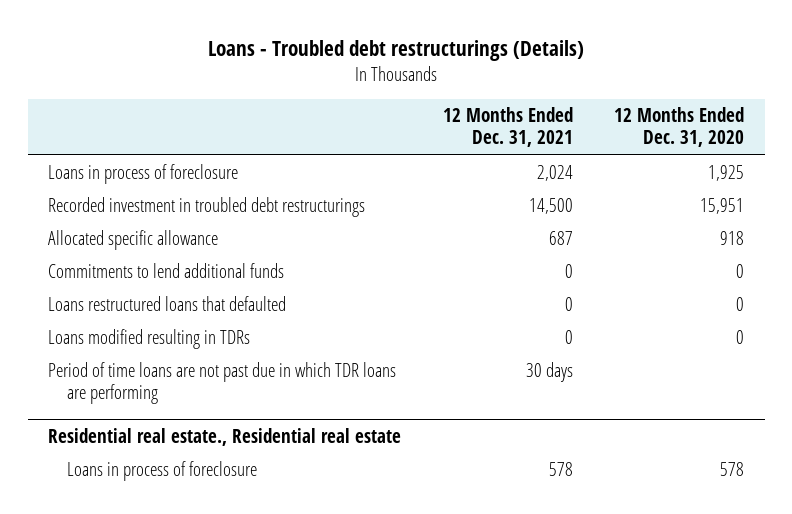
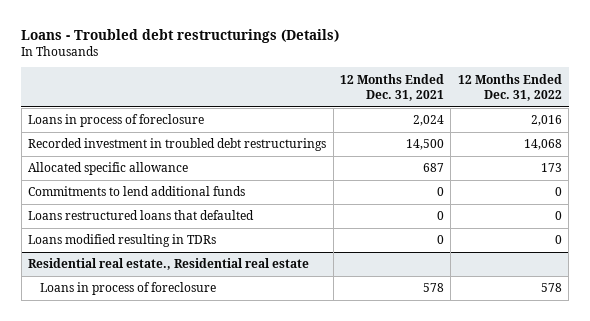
[613,107,744,148] 12 Months Ended Dec. 31, 2020 -> none
none -> [457,73,562,101] 12 Months Ended Dec. 31, 2022
[48,362,397,405] Period of time loans are not past due in which TDR loans are performing -> none

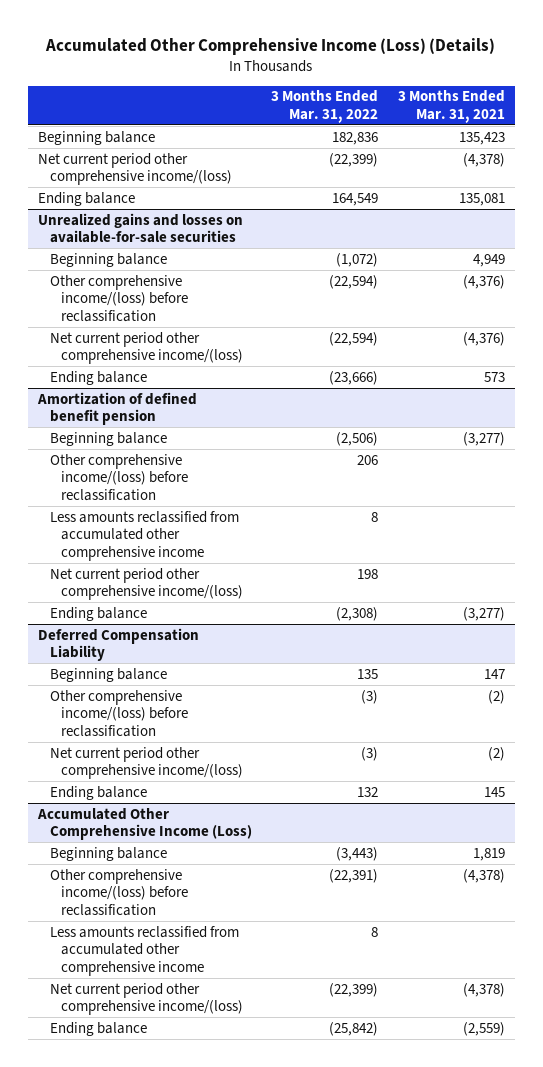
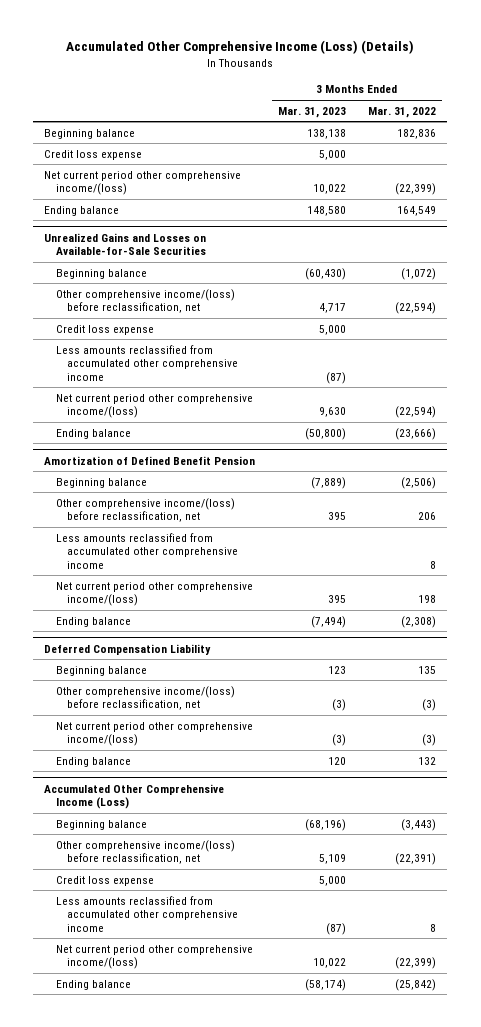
[398,90,506,124] 3 Months Ended Mar. 31, 2021 -> none
none -> [277,106,346,118] Mar. 31, 2023
none -> [44,149,143,160] Credit loss expense
[37,212,243,244] Unrealized gains and losses on available-for-sale securities -> [44,232,207,256] Unrealized Gains and Losses on Available-for-Sale Securities
[49,274,189,322] Other comprehensive income/(loss) before reclassification -> [55,288,235,314] Other comprehensive income/(loss) before reclassification, net
none -> [55,324,154,335] Credit loss expense
none -> [55,344,238,381] Less amounts reclassified from accumulated other comprehensive income
[36,391,197,426] Amortization of defined benefit pension -> [44,455,256,465] Amortization of Defined Benefit Pension
[49,453,189,501] Other comprehensive income/(loss) before reclassification -> [55,497,235,523] Other comprehensive income/(loss) before reclassification, net
[49,689,189,737] Other comprehensive income/(loss) before reclassification -> [55,685,235,711] Other comprehensive income/(loss) before reclassification, net
[49,868,189,916] Other comprehensive income/(loss) before reclassification -> [55,839,235,865] Other comprehensive income/(loss) before reclassification, net
none -> [55,875,154,886] Credit loss expense

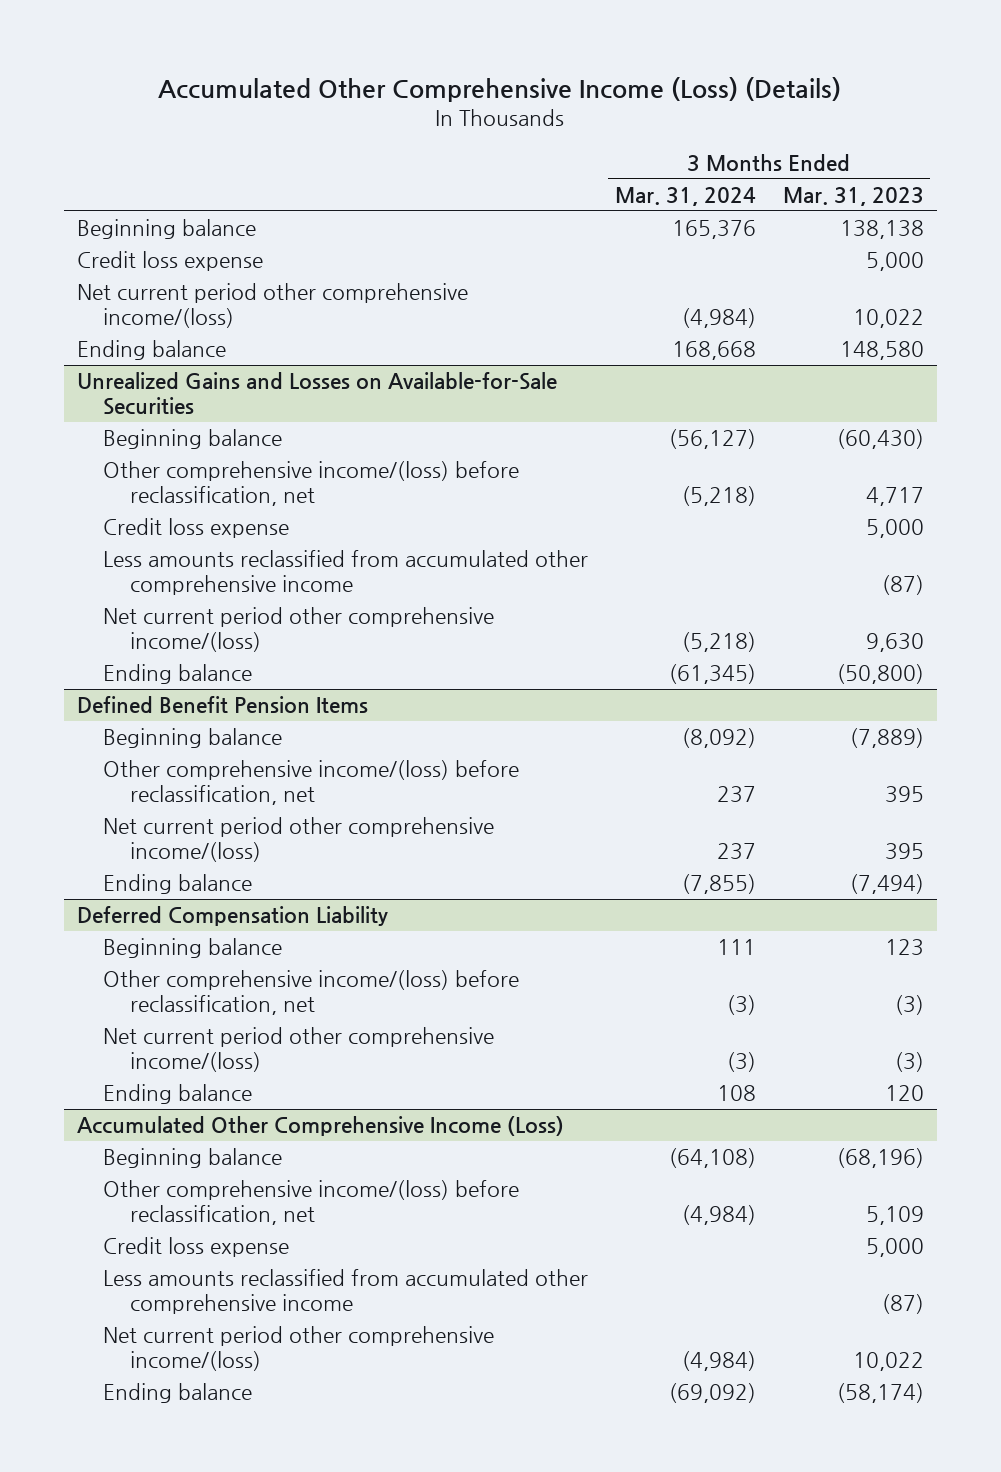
[368,106,437,118] Mar. 31, 2022 -> none
none -> [615,186,757,206] Mar. 31, 2024
[44,455,256,465] Amortization of Defined Benefit Pension -> [77,696,369,714] Defined Benefit Pension Items
[55,532,238,569] Less amounts reclassified from accumulated other comprehensive income -> none

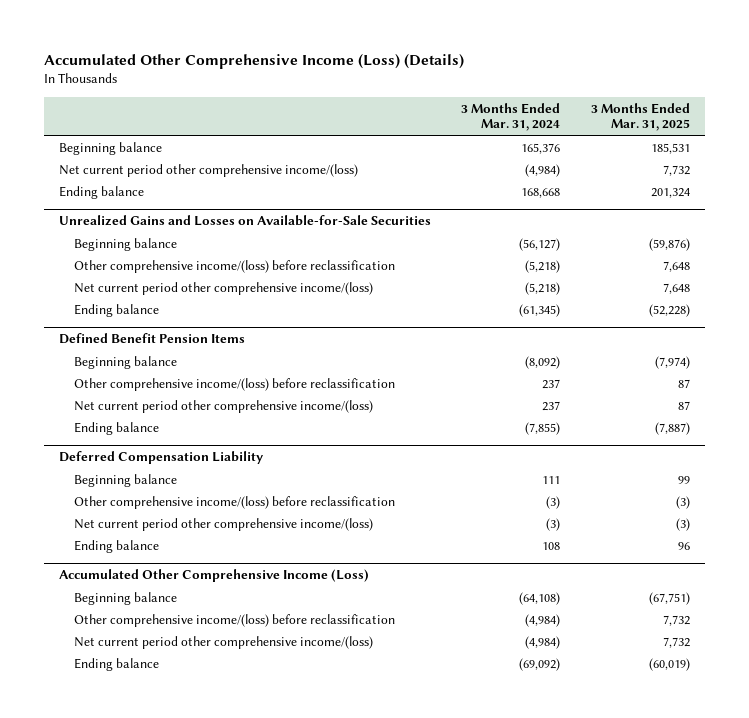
[782,186,924,206] Mar. 31, 2023 -> none
none -> [590,102,690,132] 3 Months Ended Mar. 31, 2025
[77,251,264,272] Credit loss expense -> none
[103,518,290,539] Credit loss expense -> none
[103,550,589,596] Less amounts reclassified from accumulated other comprehensive income -> none
[103,461,520,507] Other comprehensive income/(loss) before reclassification, net -> [73,259,395,273] Other comprehensive income/(loss) before reclassification
[103,760,520,806] Other comprehensive income/(loss) before reclassification, net -> [73,377,395,391] Other comprehensive income/(loss) before reclassification
[103,970,520,1016] Other comprehensive income/(loss) before reclassification, net -> [73,495,395,509] Other comprehensive income/(loss) before reclassification
[103,1237,290,1258] Credit loss expense -> none
[103,1269,589,1315] Less amounts reclassified from accumulated other comprehensive income -> none
[103,1180,520,1226] Other comprehensive income/(loss) before reclassification, net -> [73,613,395,627] Other comprehensive income/(loss) before reclassification

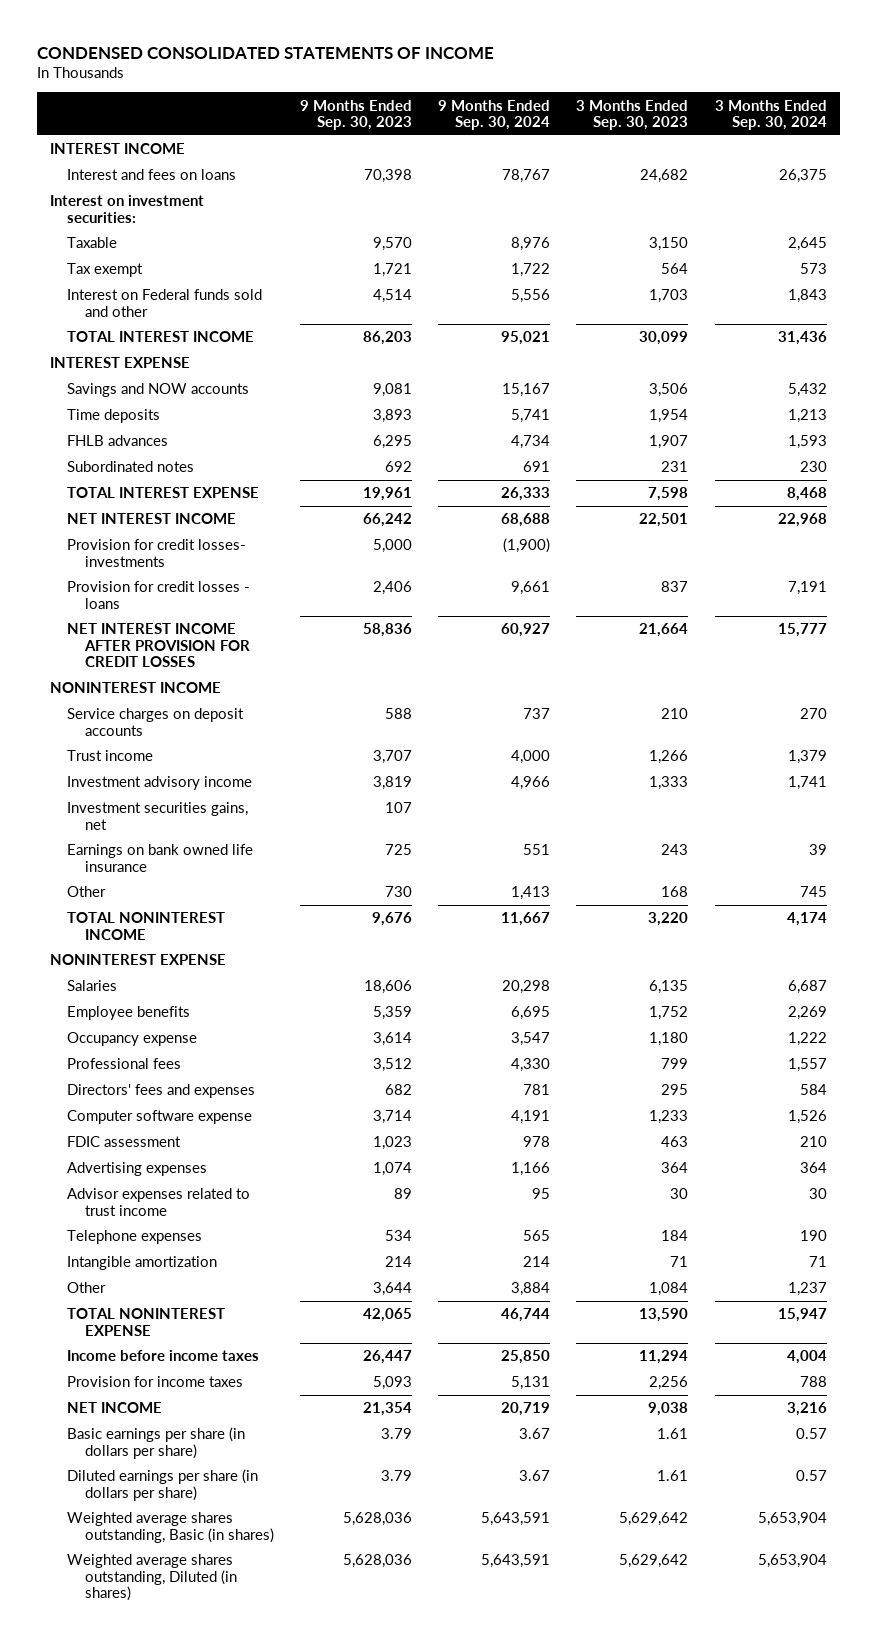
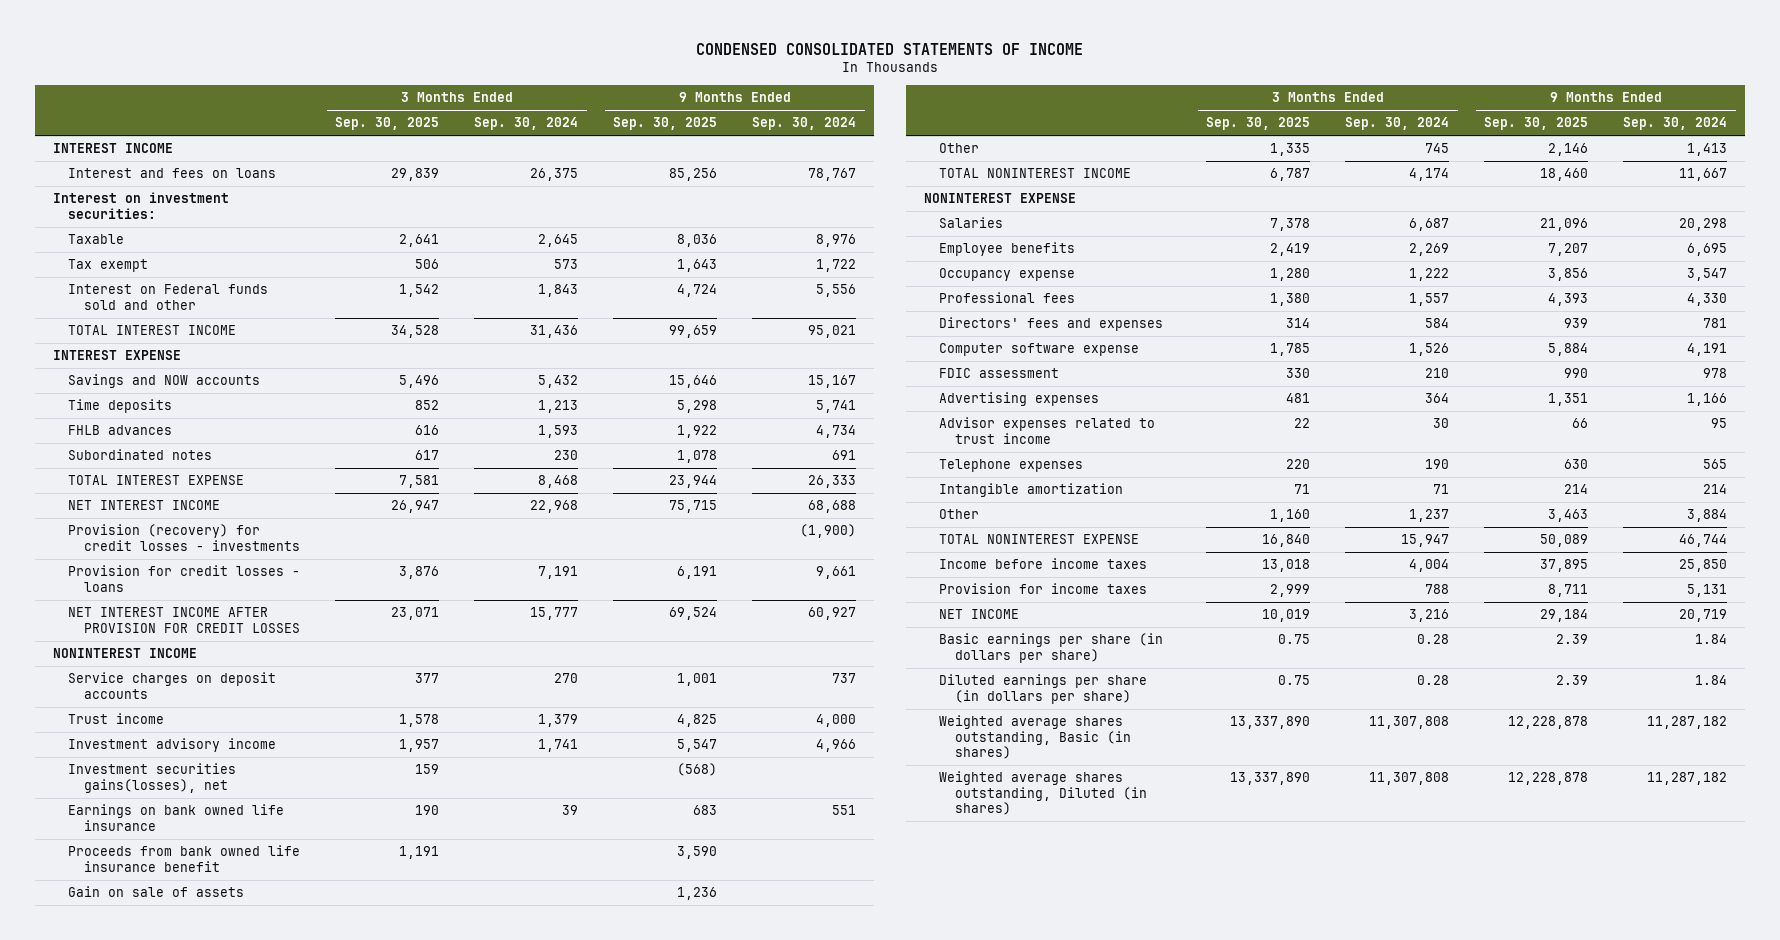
[299,99,412,131] 9 Months Ended Sep. 30, 2023 -> none
[576,99,689,131] 3 Months Ended Sep. 30, 2023 -> none
none -> [335,117,440,131] Sep. 30, 2025
none -> [613,117,718,131] Sep. 30, 2025
[67,539,247,567] Provision for credit losses- investments -> [68,524,301,551] Provision (recovery) for credit losses - investments
[67,802,249,830] Investment securities gains, net -> [68,763,237,793] Investment securities gains(losses), net
none -> [68,845,301,872] Proceeds from bank owned life insurance benefit
none -> [68,886,245,898] Gain on sale of assets
[519,1428,551,1440] 3.67 -> [1695,634,1728,645] 1.84
[795,1428,827,1440] 0.57 -> [1417,634,1450,645] 0.28
[519,1470,551,1482] 3.67 -> [1695,675,1728,686] 1.84
[795,1470,827,1482] 0.57 -> [1417,675,1450,686] 0.28
[481,1512,551,1527] 5,643,591 -> [1647,716,1728,730] 11,287,182
[757,1512,827,1527] 5,653,904 -> [1369,716,1450,730] 11,307,808
[481,1554,551,1569] 5,643,591 -> [1647,772,1728,786] 11,287,182
[757,1554,827,1569] 5,653,904 -> [1369,772,1450,786] 11,307,808

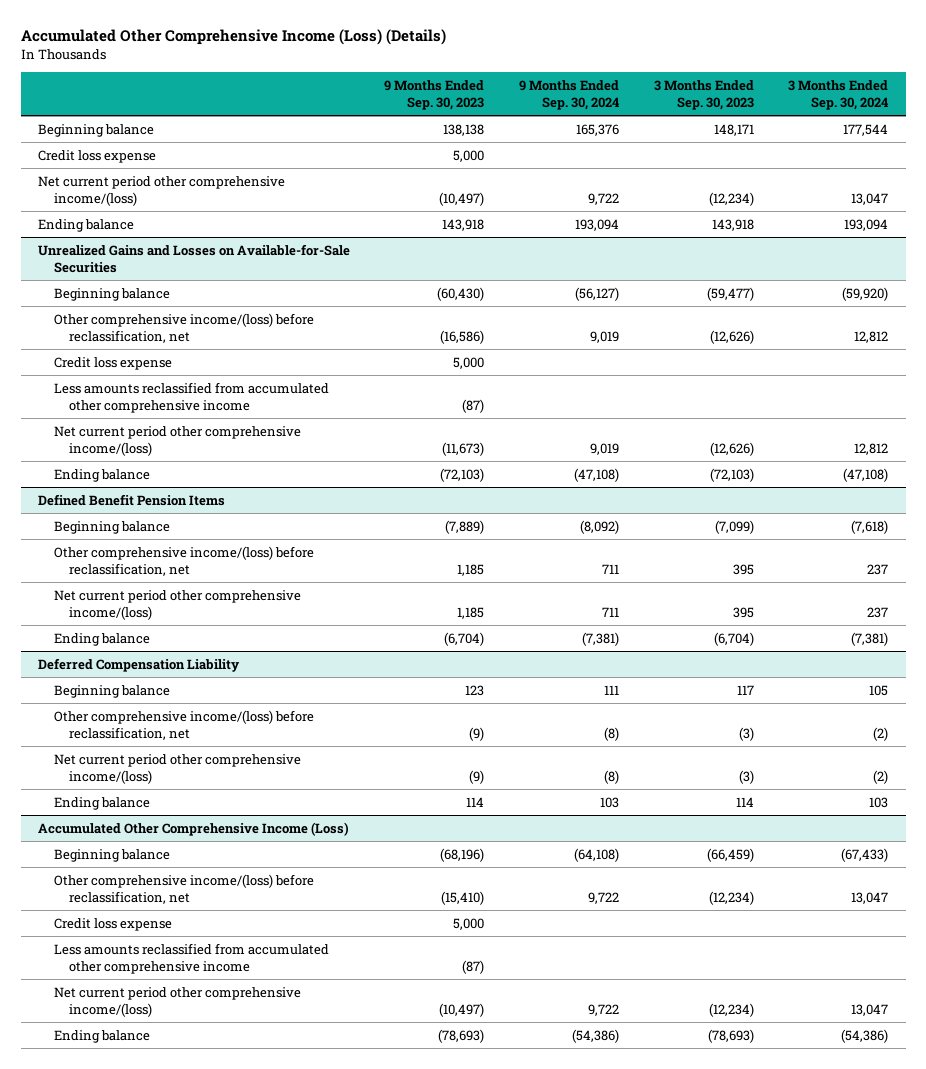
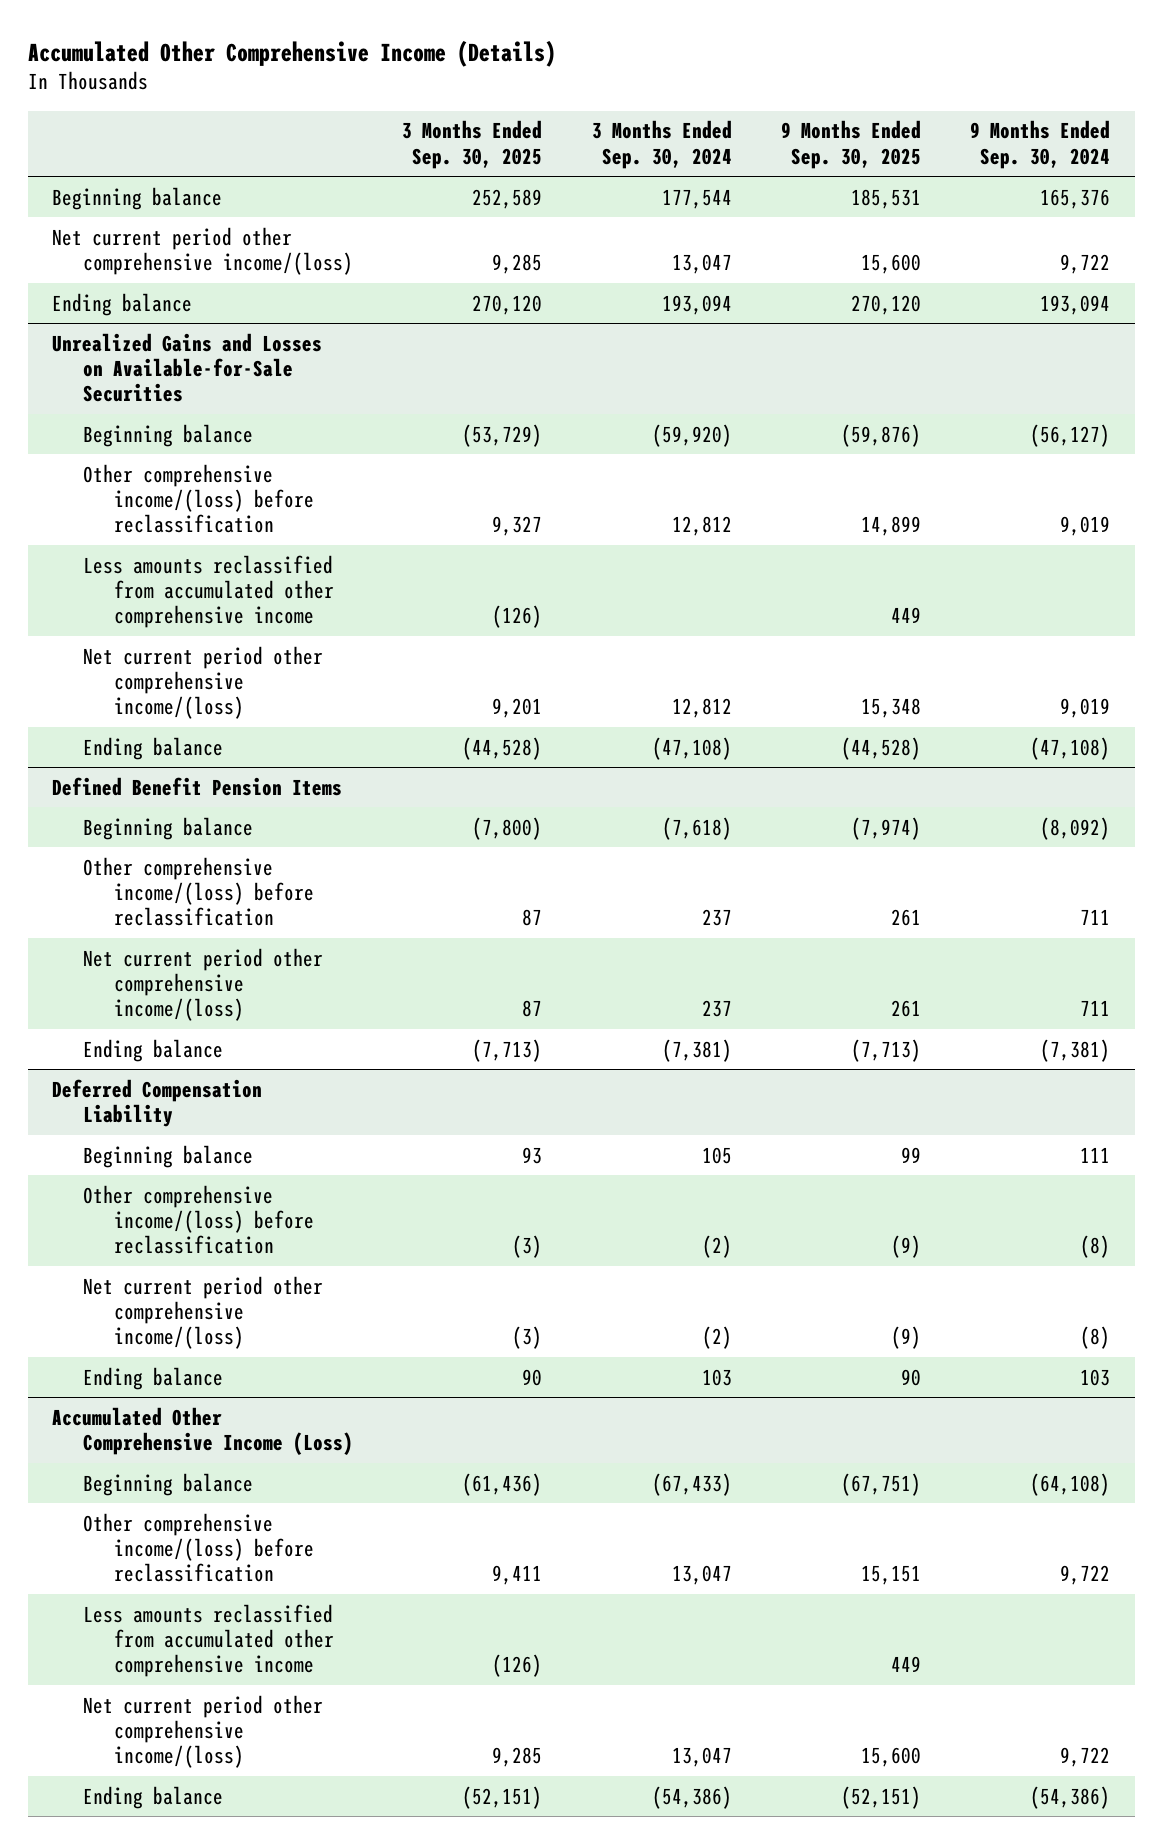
[20,29,446,46] Accumulated Other Comprehensive Income (Loss) (Details) -> [27,39,556,67] Accumulated Other Comprehensive Income (Details)
[384,79,485,111] 9 Months Ended Sep. 30, 2023 -> none
[653,79,754,111] 3 Months Ended Sep. 30, 2023 -> none
none -> [402,120,543,169] 3 Months Ended Sep. 30, 2025
none -> [780,120,921,169] 9 Months Ended Sep. 30, 2025
[37,149,156,163] Credit loss expense -> none
[53,356,172,370] Credit loss expense -> none
[53,312,314,344] Other comprehensive income/(loss) before reclassification, net -> [83,463,315,534] Other comprehensive income/(loss) before reclassification
[53,545,314,577] Other comprehensive income/(loss) before reclassification, net -> [83,856,315,927] Other comprehensive income/(loss) before reclassification
[53,709,314,741] Other comprehensive income/(loss) before reclassification, net -> [83,1184,315,1255] Other comprehensive income/(loss) before reclassification
[53,917,172,931] Credit loss expense -> none
[53,873,314,905] Other comprehensive income/(loss) before reclassification, net -> [83,1512,315,1583] Other comprehensive income/(loss) before reclassification

